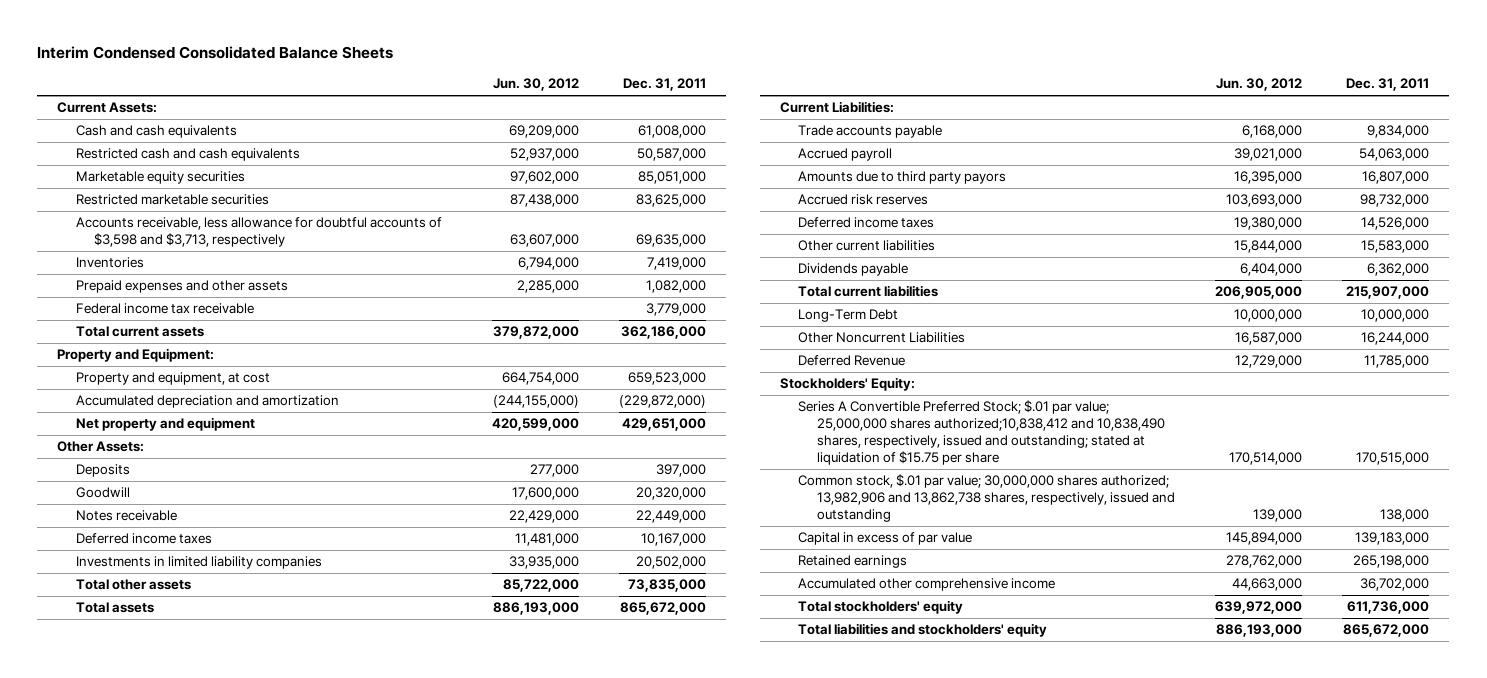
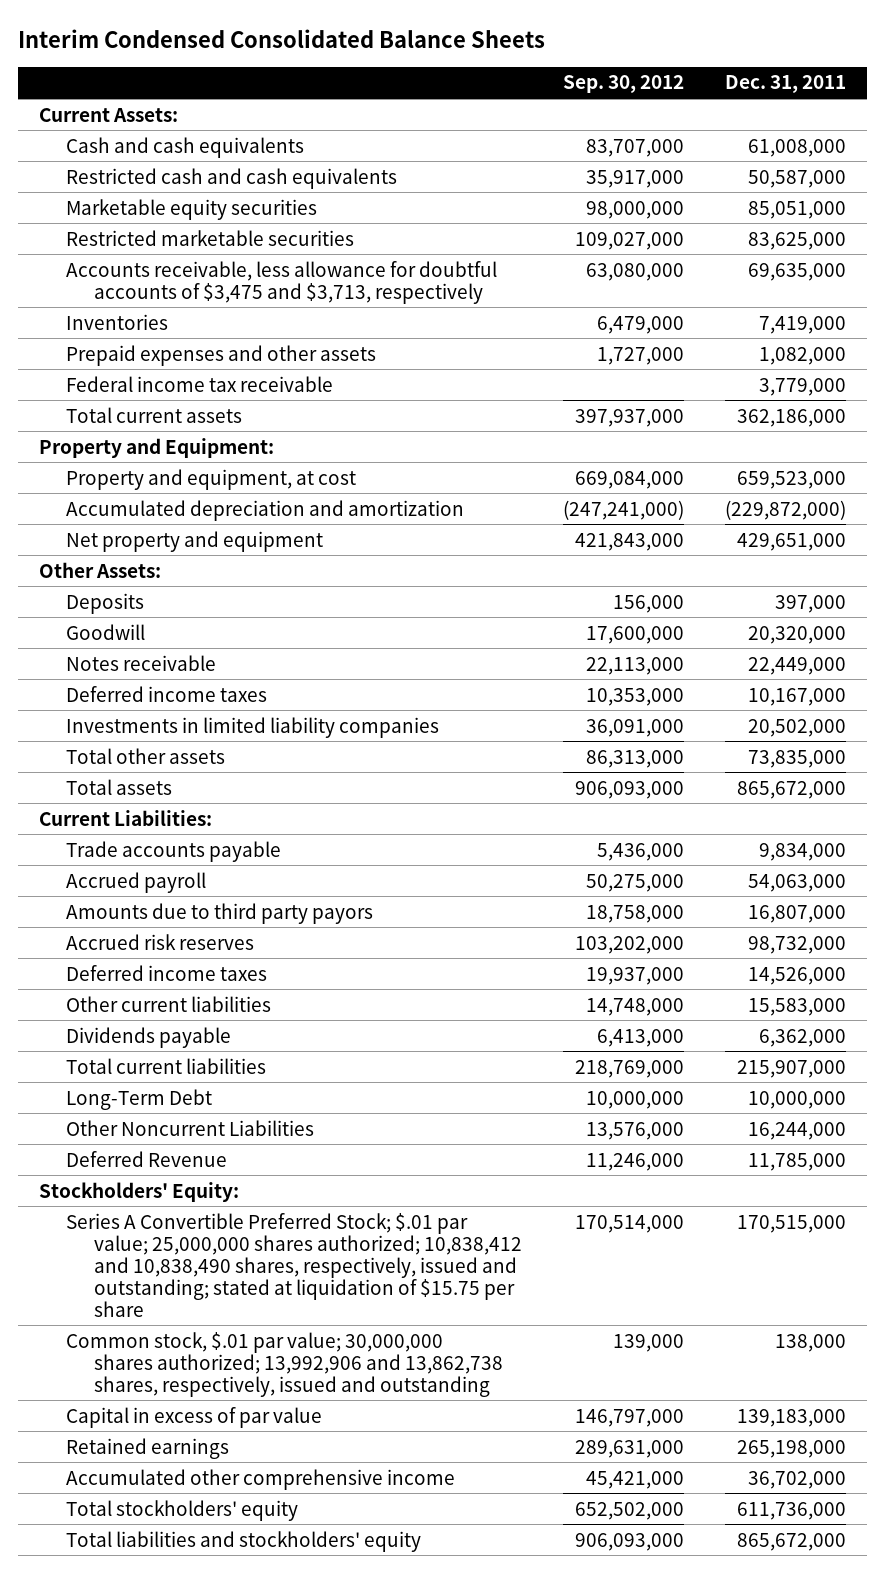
[493,78,580,92] Jun. 30, 2012 -> none
none -> [563,75,685,94] Sep. 30, 2012
[75,217,442,248] Accounts receivable, less allowance for doubtful accounts of $3,598 and $3,713, respectively -> [66,260,498,304] Accounts receivable, less allowance for doubtful accounts of $3,475 and $3,713, respectively
[798,400,1165,466] Series A Convertible Preferred Stock; $.01 par value; 25,000,000 shares authorized;10,838,412 and 10,838,490 shares, respectively, issued and outstanding; stated at liquidation of $15.75 per share -> [66,1212,522,1317] Series A Convertible Preferred Stock; $.01 par value; 25,000,000 shares authorized; 10,838,412 and 10,838,490 shares, respectively, issued and outstanding; stated at liquidation of $15.75 per share
[798,474,1175,523] Common stock, $.01 par value; 30,000,000 shares authorized; 13,982,906 and 13,862,738 shares, respectively, issued and outstanding -> [66,1331,503,1397] Common stock, $.01 par value; 30,000,000 shares authorized; 13,992,906 and 13,862,738 shares, respectively, issued and outstanding

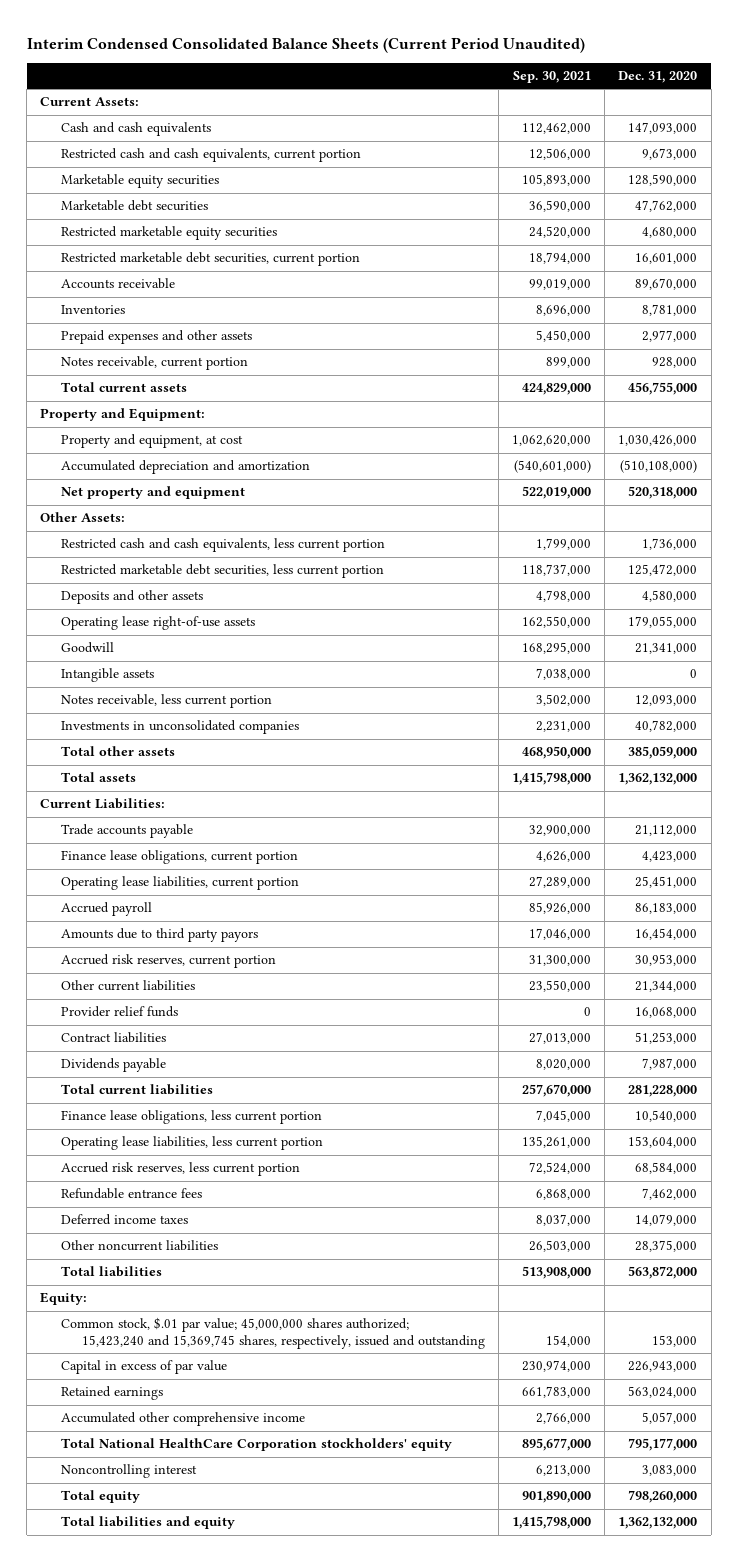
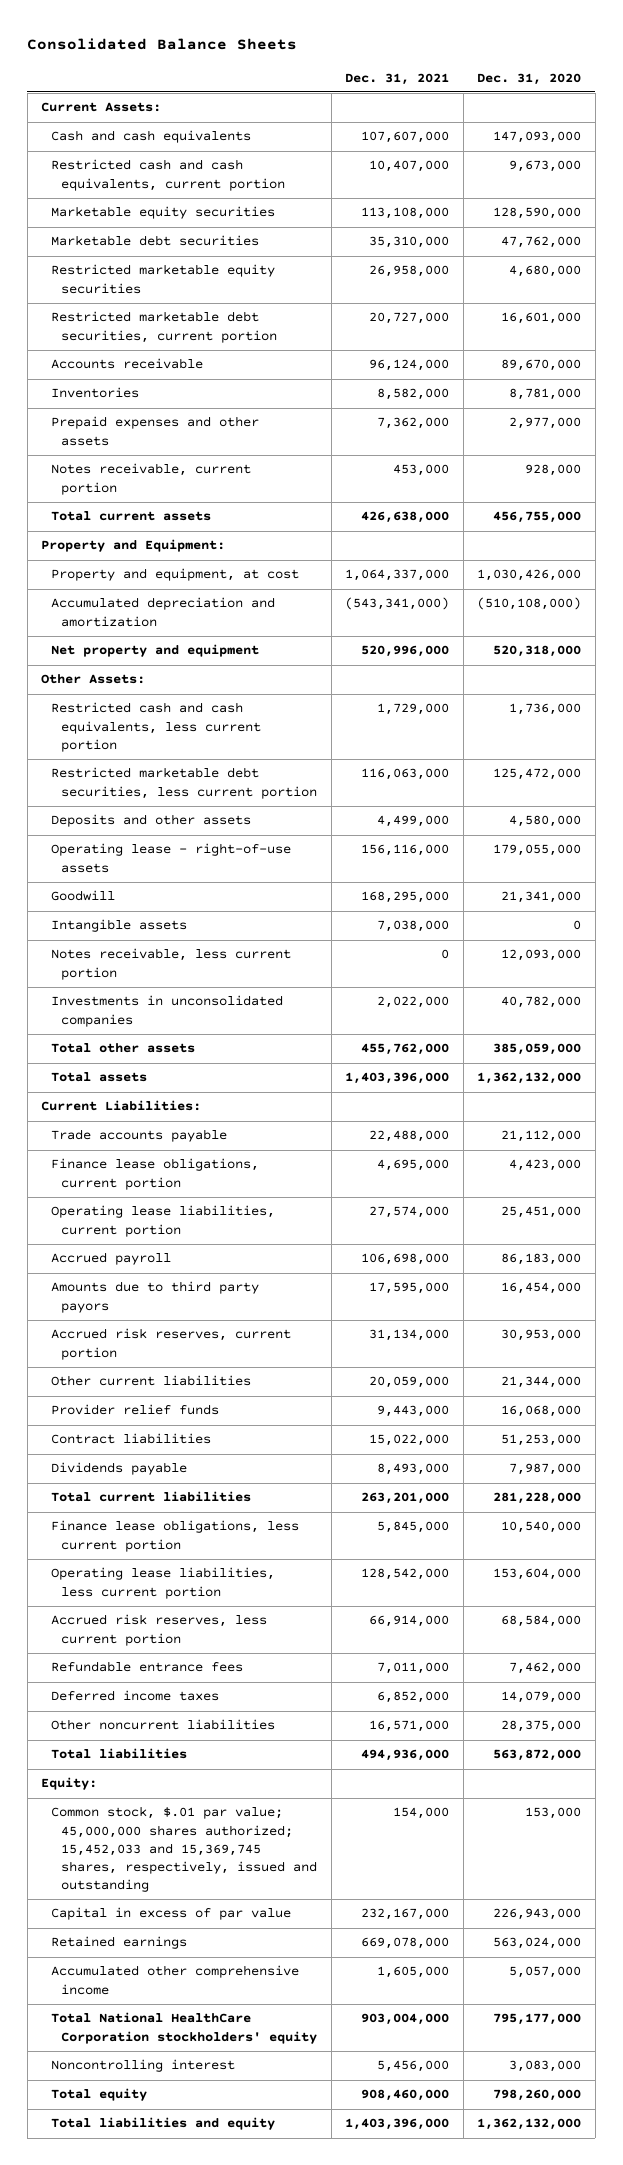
[26,36,585,53] Interim Condensed Consolidated Balance Sheets (Current Period Unaudited) -> [27,38,298,51] Consolidated Balance Sheets
[513,71,592,84] Sep. 30, 2021 -> none
none -> [345,72,450,85] Dec. 31, 2021
[61,616,256,631] Operating lease right-of-use assets -> [51,843,292,873] Operating lease - right-of-use assets
[61,1317,486,1349] Common stock, $.01 par value; 45,000,000 shares authorized; 15,423,240 and 15,369,745 shares, respectively, issued and outstanding -> [51,1806,318,1892] Common stock, $.01 par value; 45,000,000 shares authorized; 15,452,033 and 15,369,745 shares, respectively, issued and outstanding

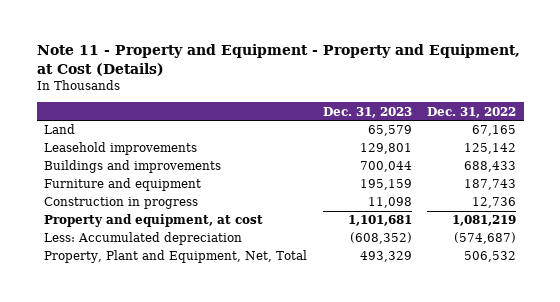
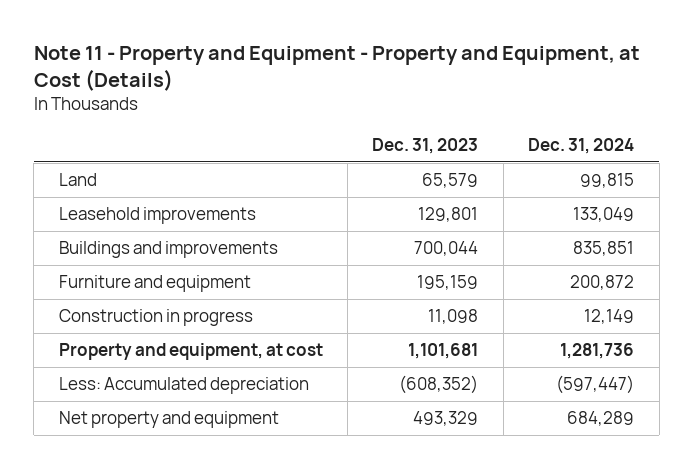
[427,106,517,118] Dec. 31, 2022 -> none
none -> [528,137,635,154] Dec. 31, 2024
[44,250,308,264] Property, Plant and Equipment, Net, Total -> [58,411,279,429] Net property and equipment

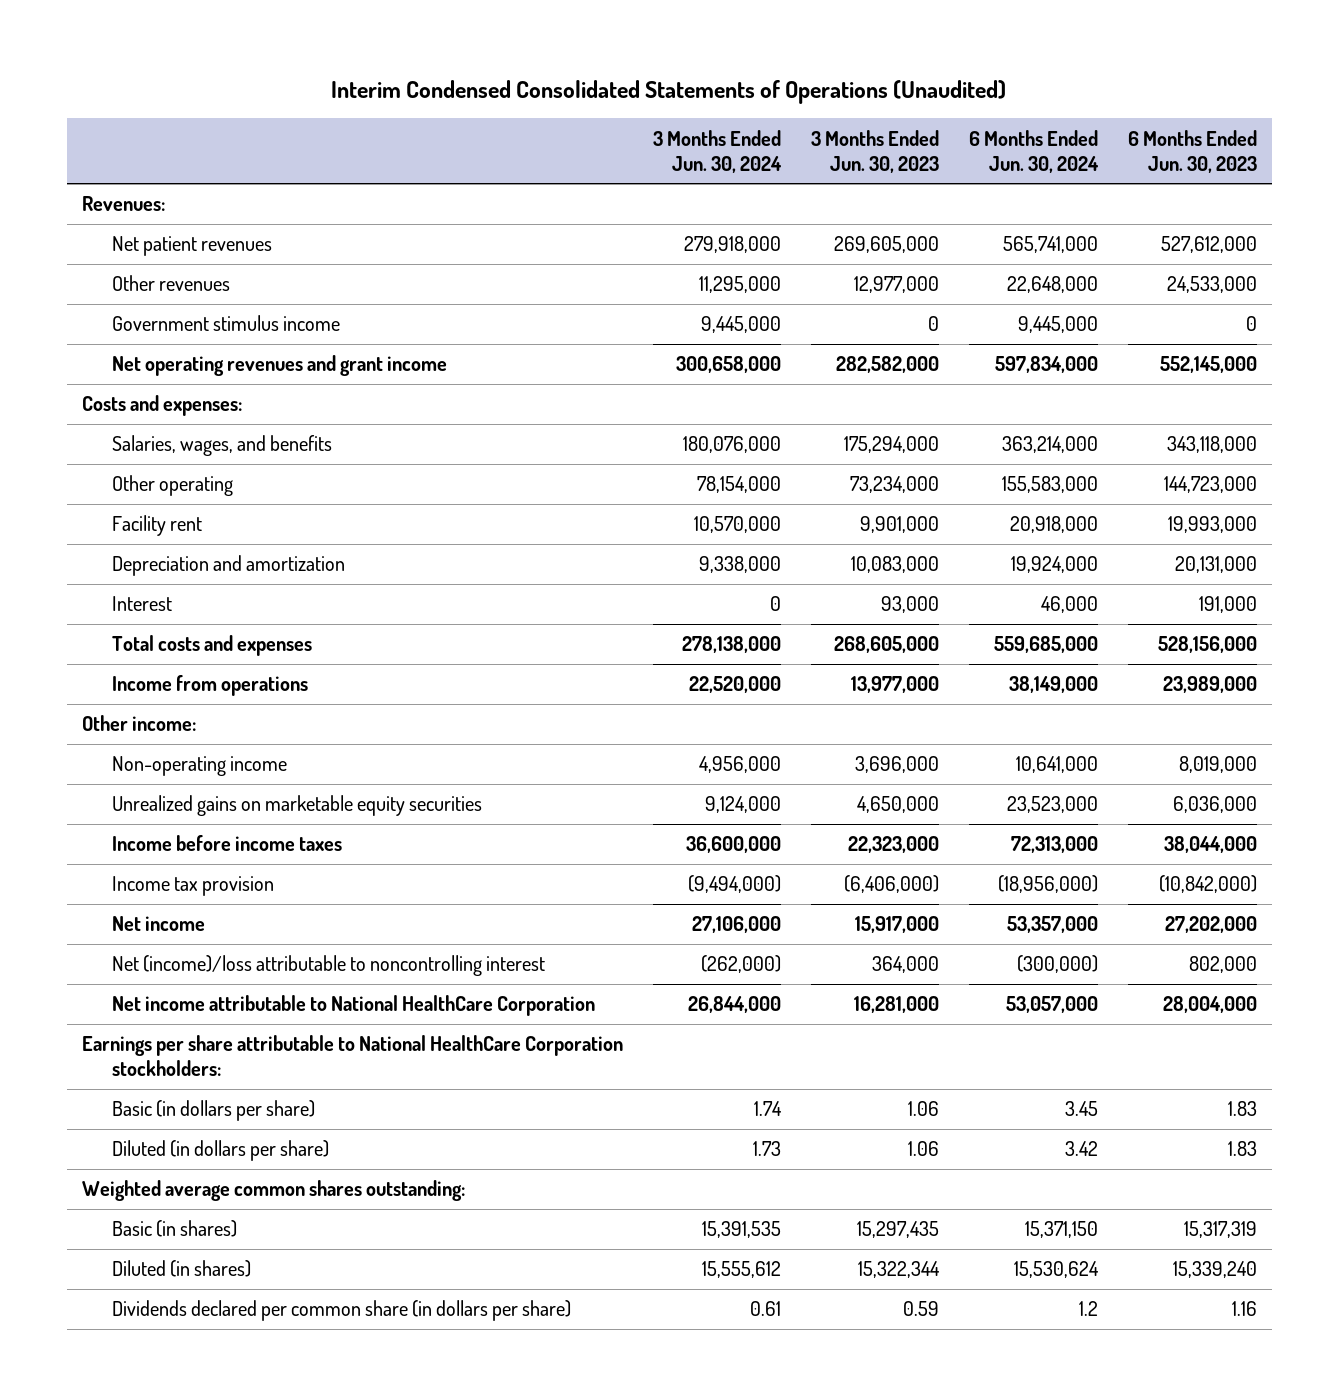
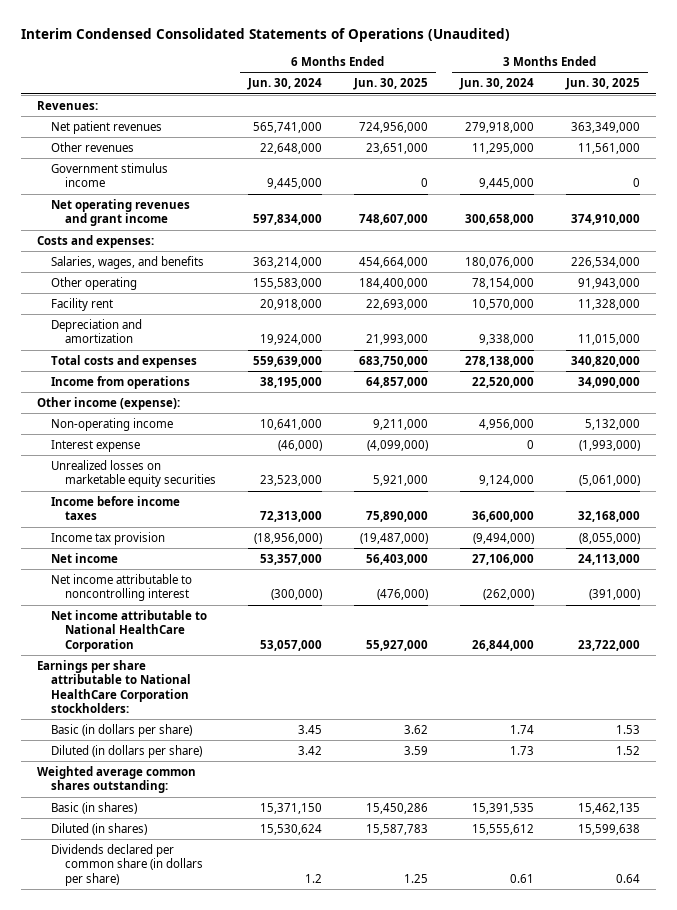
[810,129,939,173] 3 Months Ended Jun. 30, 2023 -> none
[1127,129,1257,173] 6 Months Ended Jun. 30, 2023 -> none
none -> [353,78,429,91] Jun. 30, 2025
none -> [565,78,641,91] Jun. 30, 2025
[112,596,173,612] Interest -> none
[993,636,1098,654] 559,685,000 -> [253,355,323,367] 559,639,000
[1008,676,1098,694] 38,149,000 -> [260,376,323,388] 38,195,000
[81,715,196,732] Other income: -> [37,396,181,410] Other income (expense):
none -> [51,439,141,452] Interest expense
[112,795,483,817] Unrealized gains on marketable equity securities -> [51,459,217,488] Unrealized losses on marketable equity securities
[112,955,546,977] Net (income)/loss attributable to noncontrolling interest -> [51,573,193,602] Net income attributable to noncontrolling interest

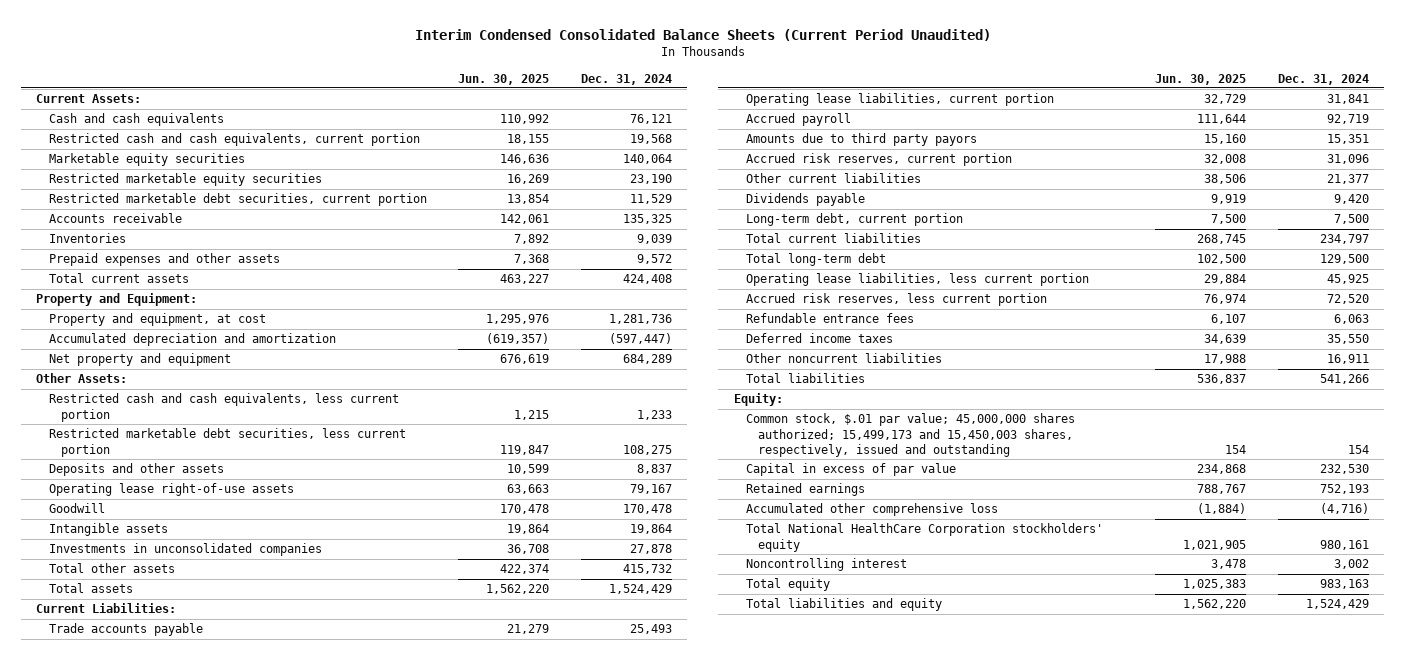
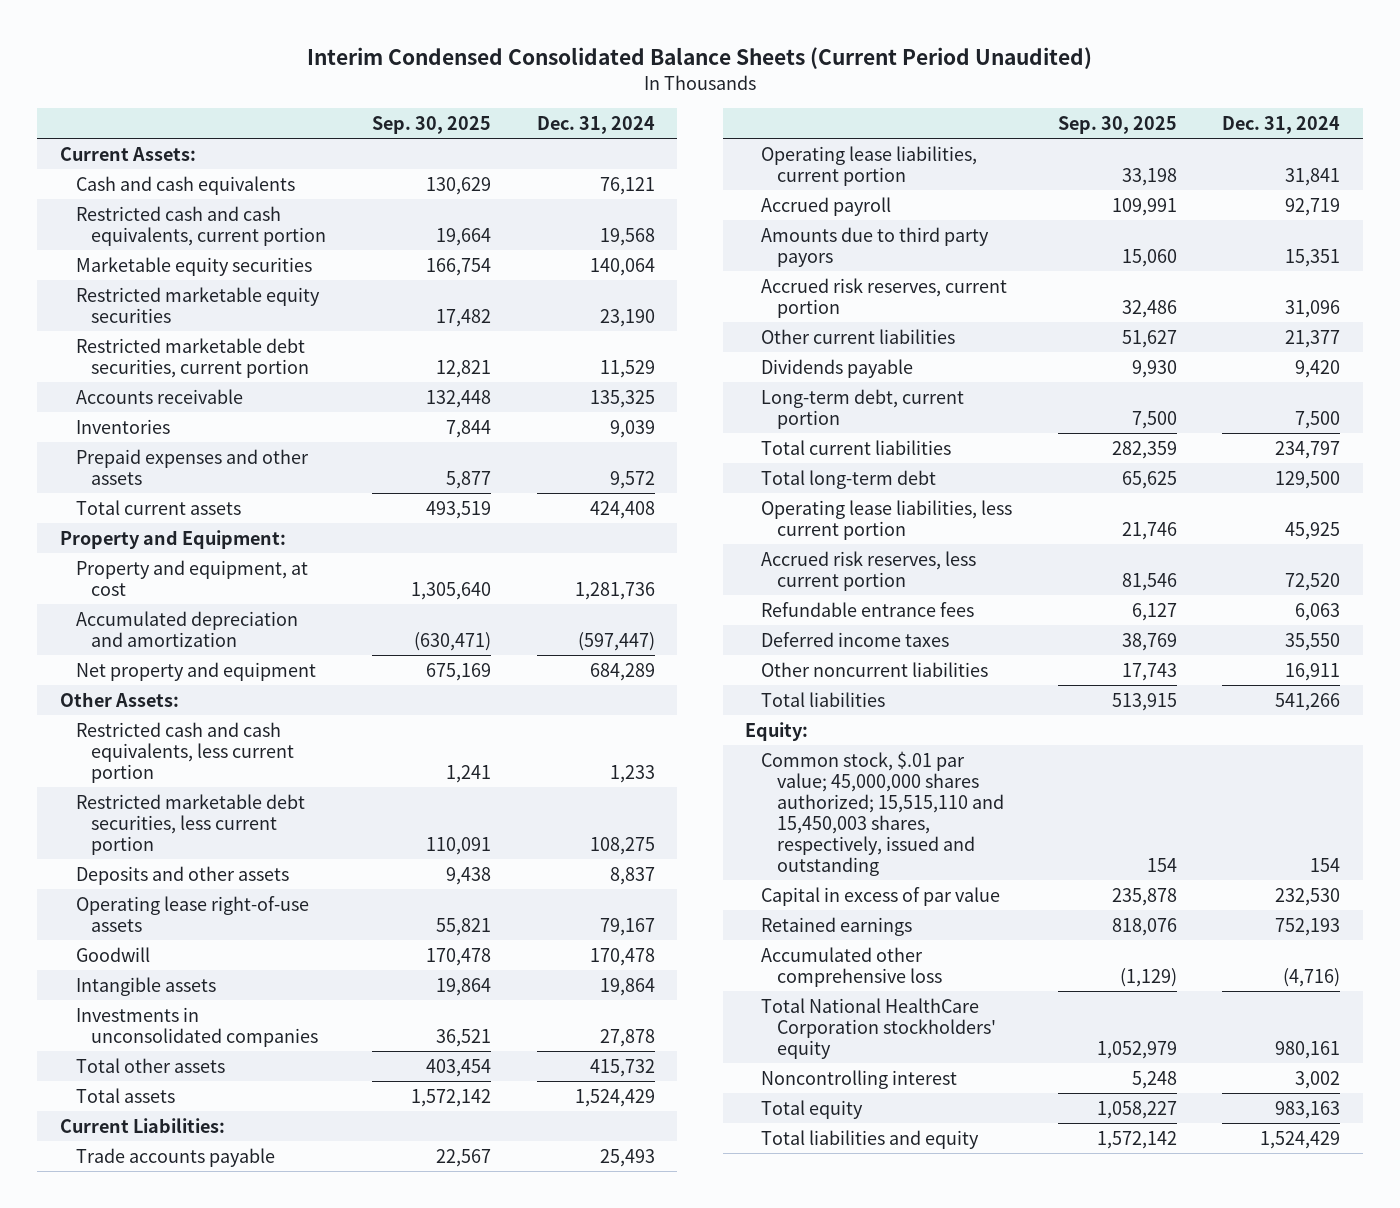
[458,73,550,85] Jun. 30, 2025 -> none
none -> [372,115,492,134] Sep. 30, 2025
[745,413,1075,457] Common stock, $.01 par value; 45,000,000 shares authorized; 15,499,173 and 15,450,003 shares, respectively, issued and outstanding -> [761,750,1004,877] Common stock, $.01 par value; 45,000,000 shares authorized; 15,515,110 and 15,450,003 shares, respectively, issued and outstanding

